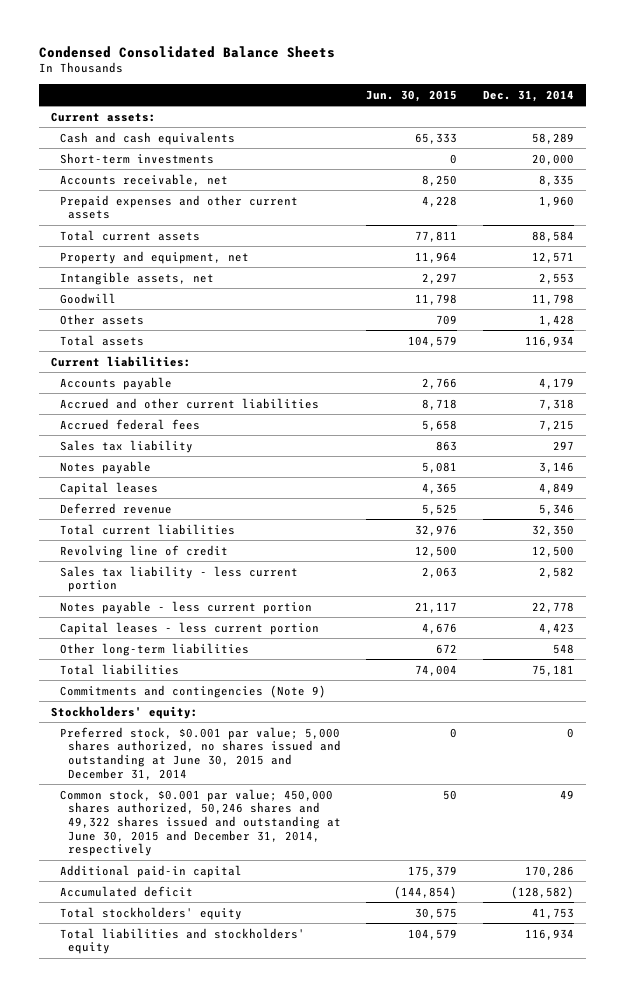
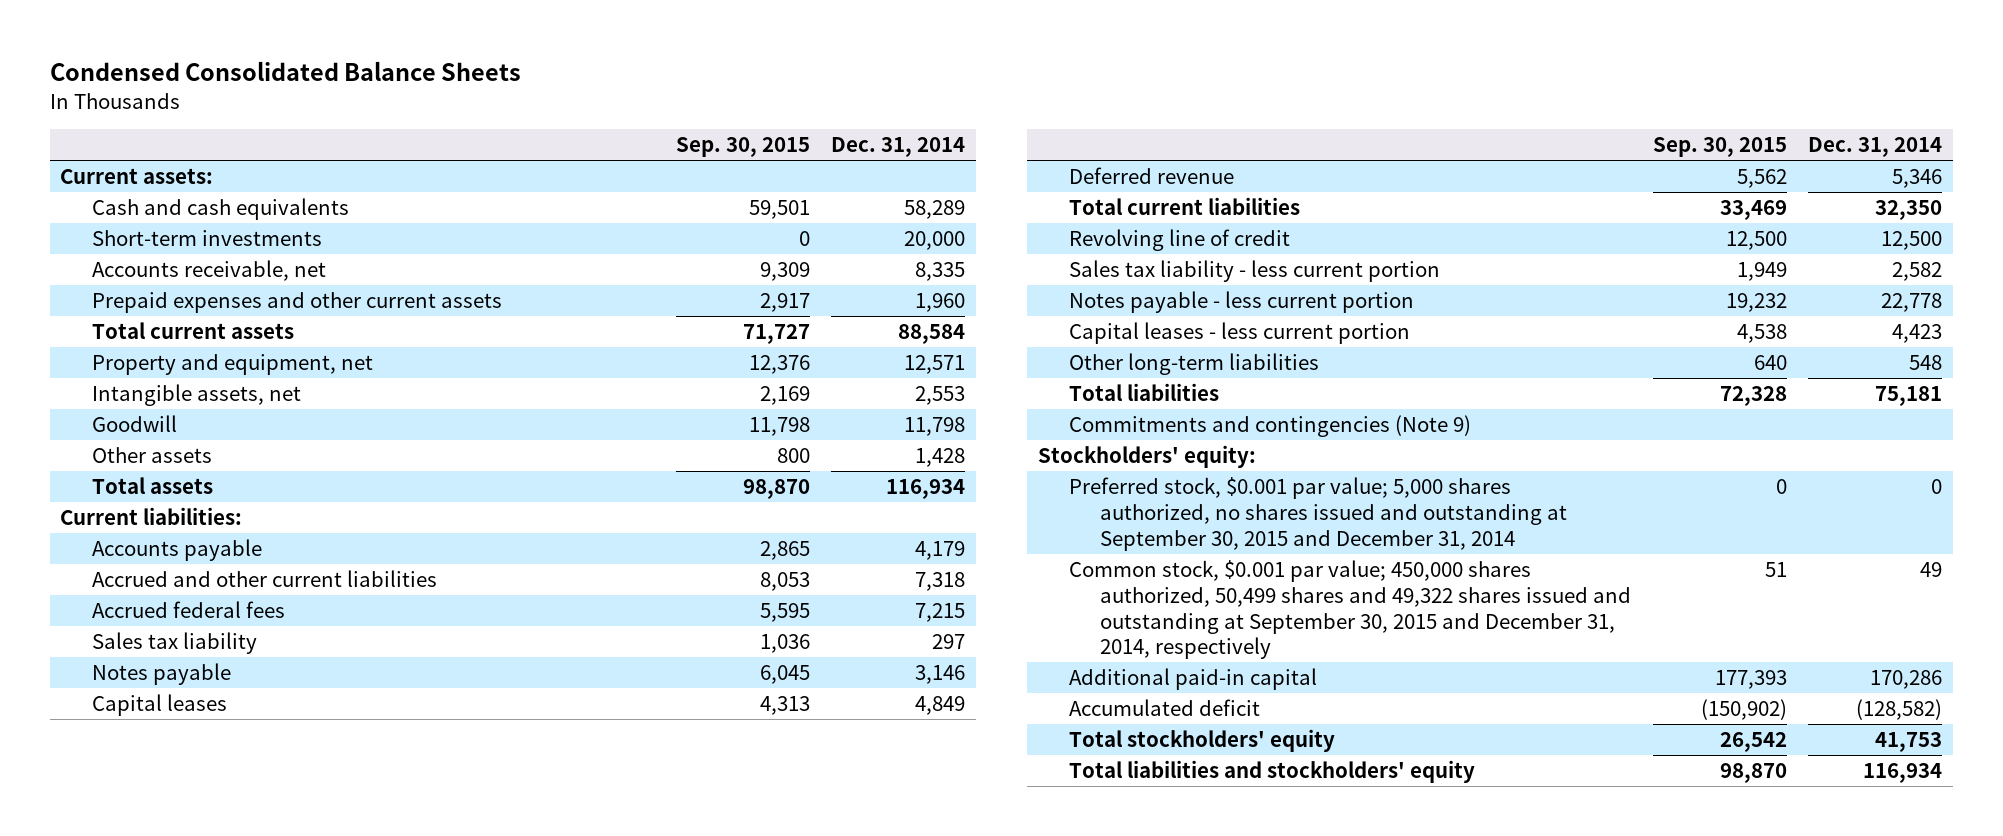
[366,89,458,102] Jun. 30, 2015 -> none
none -> [675,137,810,158] Sep. 30, 2015
[59,726,341,780] Preferred stock, $0.001 par value; 5,000 shares authorized, no shares issued and outstanding at June 30, 2015 and December 31, 2014 -> [1068,476,1568,551] Preferred stock, $0.001 par value; 5,000 shares authorized, no shares issued and outstanding at September 30, 2015 and December 31, 2014
[59,788,341,857] Common stock, $0.001 par value; 450,000 shares authorized, 50,246 shares and 49,322 shares issued and outstanding at June 30, 2015 and December 31, 2014, respectively -> [1068,559,1632,660] Common stock, $0.001 par value; 450,000 shares authorized, 50,499 shares and 49,322 shares issued and outstanding at September 30, 2015 and December 31, 2014, respectively

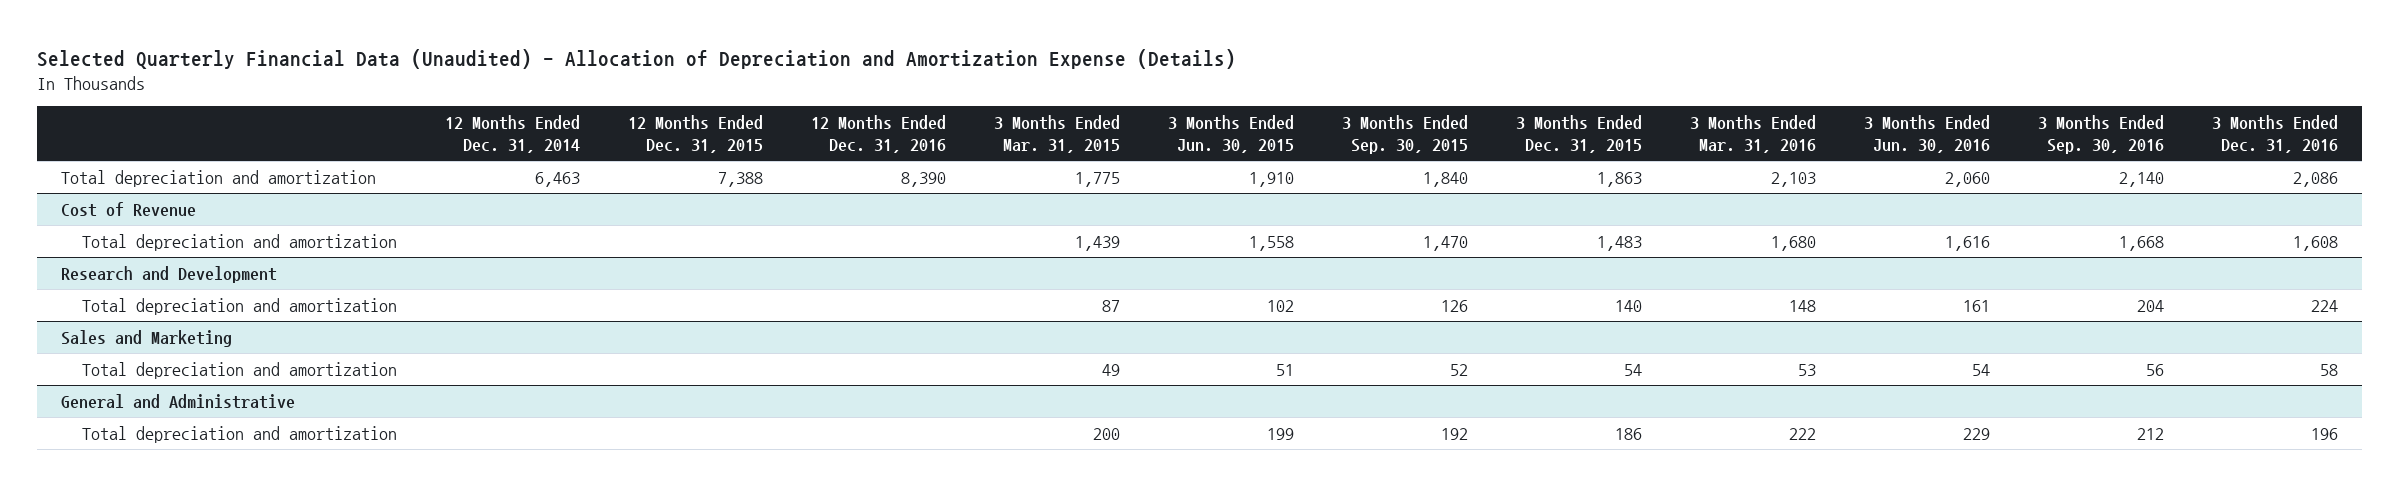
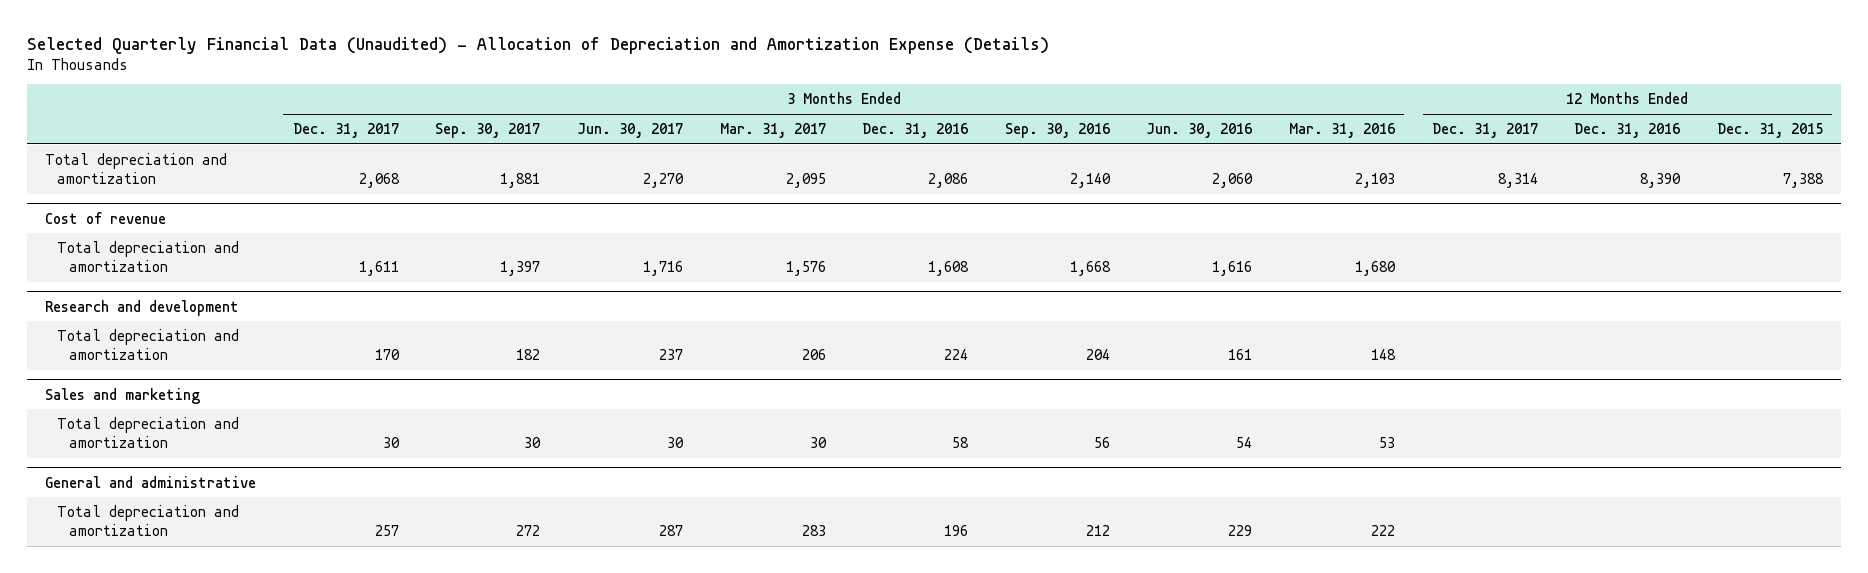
[444,115,580,153] 12 Months Ended Dec. 31, 2014 -> none
[993,115,1120,153] 3 Months Ended Mar. 31, 2015 -> none
[1167,115,1294,153] 3 Months Ended Jun. 30, 2015 -> none
[1342,115,1469,154] 3 Months Ended Sep. 30, 2015 -> none
[1516,115,1643,153] 3 Months Ended Dec. 31, 2015 -> none
none -> [292,123,399,139] Dec. 31, 2017
none -> [435,123,541,139] Sep. 30, 2017
none -> [576,123,683,139] Jun. 30, 2017
none -> [719,123,826,139] Mar. 31, 2017
none -> [1431,123,1538,139] Dec. 31, 2017
[61,201,197,217] Cost of Revenue -> [44,211,166,224] Cost of revenue
[61,265,278,283] Research and Development -> [44,299,239,316] Research and development
[61,329,233,347] Sales and Marketing -> [44,387,200,404] Sales and marketing
[61,393,296,409] General and Administrative -> [44,475,256,488] General and administrative

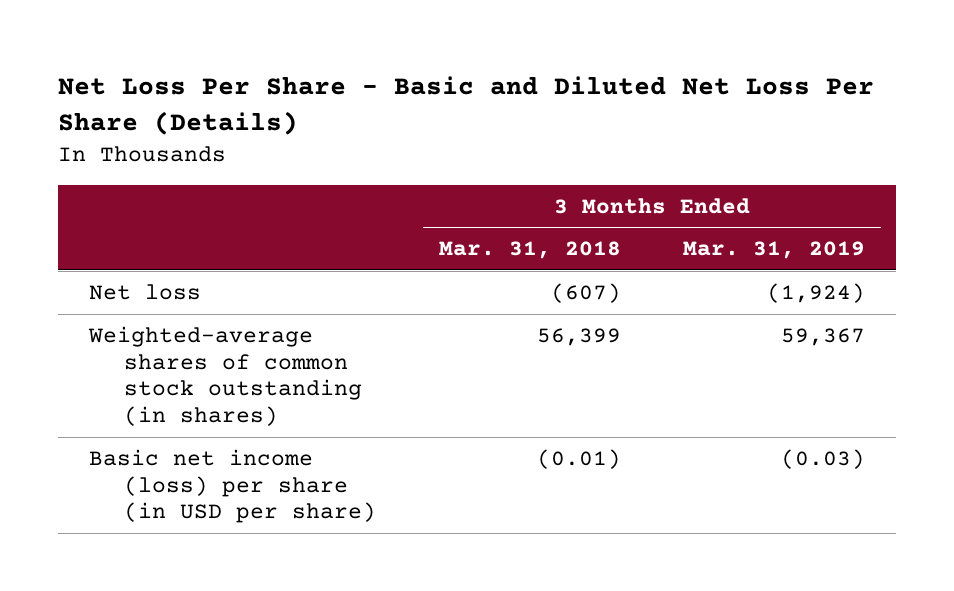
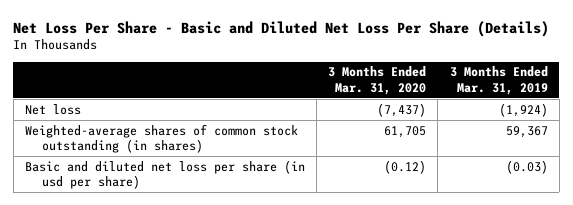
[438,241,621,260] Mar. 31, 2018 -> none
none -> [328,66,427,95] 3 Months Ended Mar. 31, 2020
[89,449,377,524] Basic net income (loss) per share (in USD per share) -> [24,159,305,190] Basic and diluted net loss per share (in usd per share)

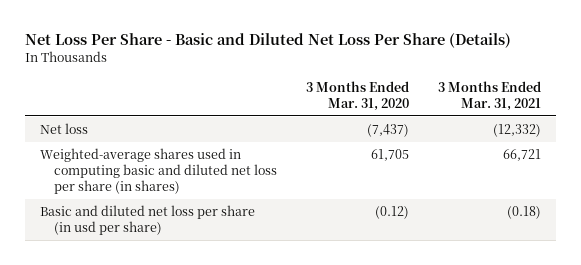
[449,66,548,95] 3 Months Ended Mar. 31, 2019 -> none
none -> [438,80,542,111] 3 Months Ended Mar. 31, 2021
[24,123,298,154] Weighted-average shares of common stock outstanding (in shares) -> [39,148,278,194] Weighted-average shares used in computing basic and diluted net loss per share (in shares)

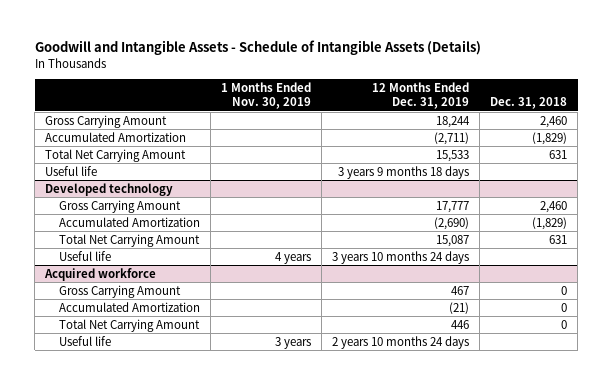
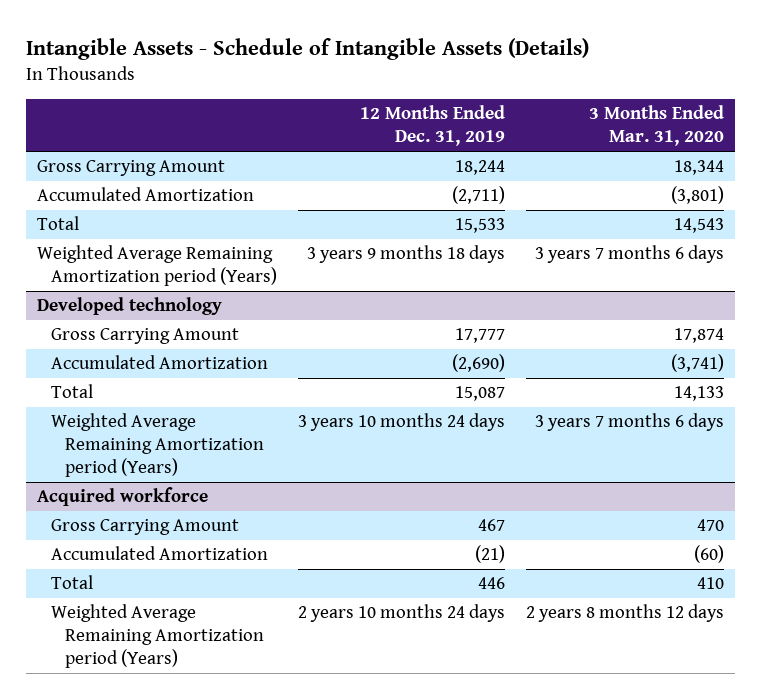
[34,40,481,56] Goodwill and Intangible Assets - Schedule of Intangible Assets (Details) -> [26,38,590,61] Intangible Assets - Schedule of Intangible Assets (Details)
[221,81,312,110] 1 Months Ended Nov. 30, 2019 -> none
[490,97,568,110] Dec. 31, 2018 -> none
none -> [589,105,725,147] 3 Months Ended Mar. 31, 2020
[45,148,187,162] Total Net Carrying Amount -> [36,216,79,231] Total
[45,165,98,176] Useful life -> [36,245,277,287] Weighted Average Remaining Amortization period (Years)
[59,233,201,247] Total Net Carrying Amount -> [50,384,93,399] Total
[59,250,112,261] Useful life -> [50,413,264,478] Weighted Average Remaining Amortization period (Years)
[59,318,201,332] Total Net Carrying Amount -> [50,575,93,590] Total
[59,335,112,346] Useful life -> [50,604,264,669] Weighted Average Remaining Amortization period (Years)

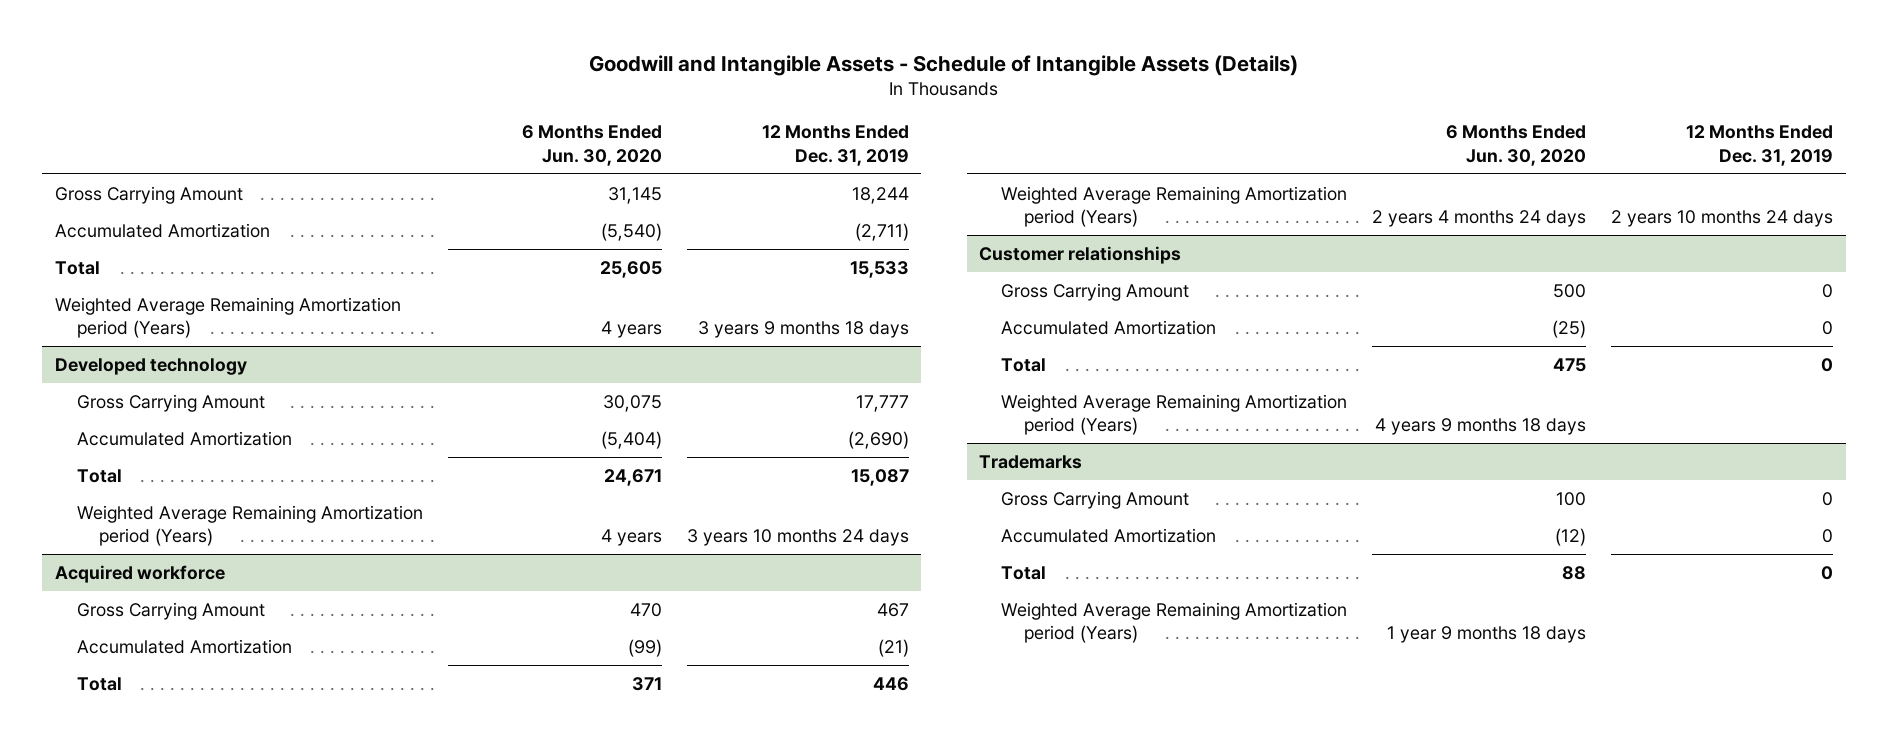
[26,38,590,61] Intangible Assets - Schedule of Intangible Assets (Details) -> [589,54,1299,76] Goodwill and Intangible Assets - Schedule of Intangible Assets (Details)
[589,105,725,147] 3 Months Ended Mar. 31, 2020 -> none
none -> [521,125,662,166] 6 Months Ended Jun. 30, 2020
none -> [979,245,1182,264] Customer relationships
none -> [1001,282,1190,301] Gross Carrying Amount
none -> [1001,319,1217,335] Accumulated Amortization
none -> [1001,357,1047,372] Total
none -> [1001,393,1348,436] Weighted Average Remaining Amortization period (Years)
none -> [979,454,1083,469] Trademarks
none -> [1001,490,1190,509] Gross Carrying Amount
none -> [1001,527,1217,543] Accumulated Amortization
none -> [1001,565,1047,580] Total
none -> [1001,601,1348,644] Weighted Average Remaining Amortization period (Years)

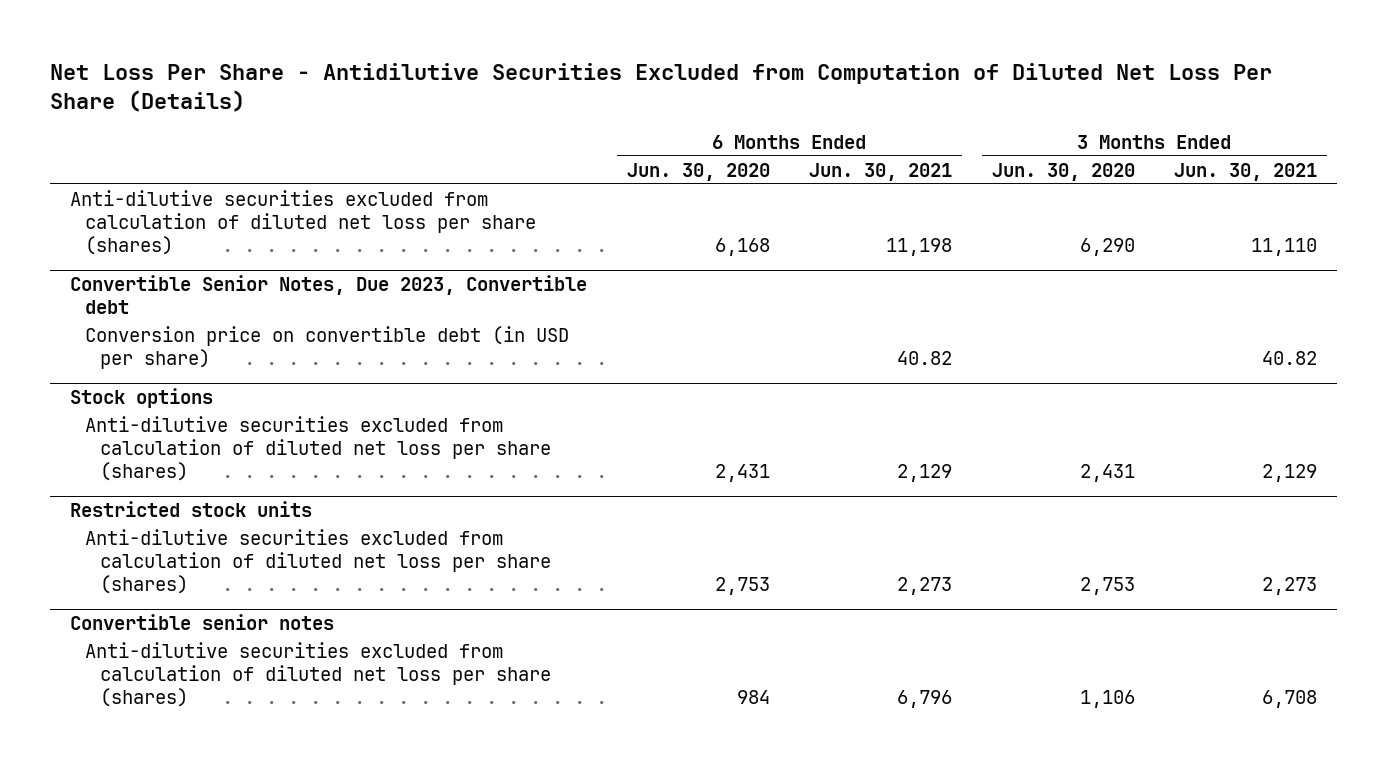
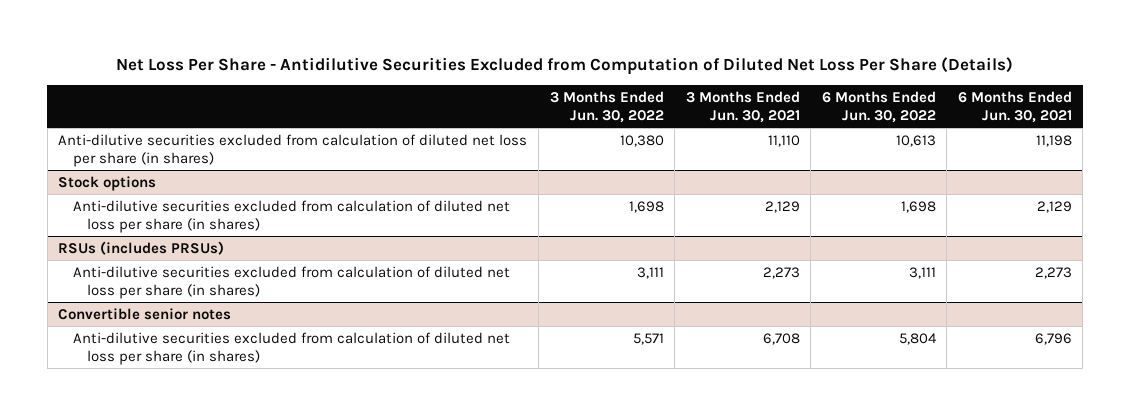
[626,162,770,181] Jun. 30, 2020 -> none
[991,162,1135,181] Jun. 30, 2020 -> none
none -> [549,90,664,123] 3 Months Ended Jun. 30, 2022
none -> [821,90,936,123] 6 Months Ended Jun. 30, 2022
[70,275,588,315] Convertible Senior Notes, Due 2023, Convertible debt -> none
[84,325,569,369] Conversion price on convertible debt (in USD per share) -> none
[70,189,536,255] Anti-dilutive securities excluded from calculation of diluted net loss per share (shares) -> [58,133,528,167] Anti-dilutive securities excluded from calculation of diluted net loss per share (in shares)
[84,415,551,481] Anti-dilutive securities excluded from calculation of diluted net loss per share (shares) -> [72,199,510,233] Anti-dilutive securities excluded from calculation of diluted net loss per share (in shares)
[70,501,313,518] Restricted stock units -> [58,240,225,255] RSUs (includes PRSUs)
[84,528,551,594] Anti-dilutive securities excluded from calculation of diluted net loss per share (shares) -> [72,265,510,299] Anti-dilutive securities excluded from calculation of diluted net loss per share (in shares)
[84,641,551,707] Anti-dilutive securities excluded from calculation of diluted net loss per share (shares) -> [72,331,510,365] Anti-dilutive securities excluded from calculation of diluted net loss per share (in shares)

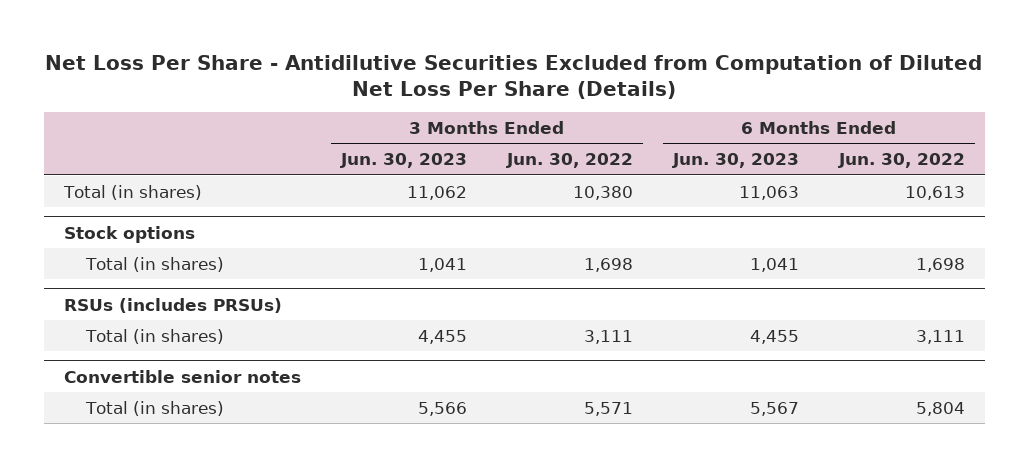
[685,90,800,123] 3 Months Ended Jun. 30, 2021 -> none
[957,90,1072,123] 6 Months Ended Jun. 30, 2021 -> none
none -> [339,153,467,169] Jun. 30, 2023
none -> [671,153,799,169] Jun. 30, 2023
[58,133,528,167] Anti-dilutive securities excluded from calculation of diluted net loss per share (in shares) -> [62,184,202,200] Total (in shares)
[72,199,510,233] Anti-dilutive securities excluded from calculation of diluted net loss per share (in shares) -> [84,256,224,272] Total (in shares)
[72,265,510,299] Anti-dilutive securities excluded from calculation of diluted net loss per share (in shares) -> [84,328,224,344] Total (in shares)
[72,331,510,365] Anti-dilutive securities excluded from calculation of diluted net loss per share (in shares) -> [84,400,224,416] Total (in shares)

